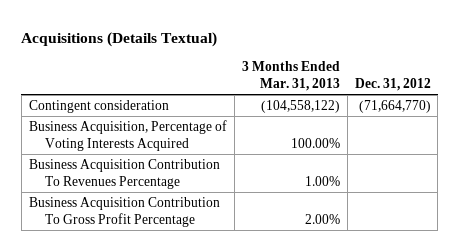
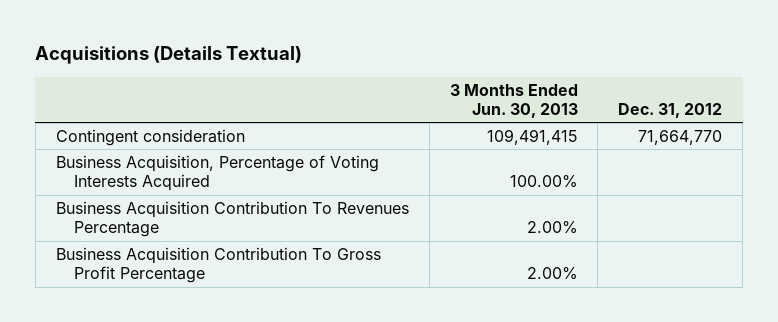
[241,61,340,92] 3 Months Ended Mar. 31, 2013 -> none
none -> [449,83,578,119] 3 Months Ended Jun. 30, 2013
[358,100,431,114] (71,664,770) -> [638,129,723,145] 71,664,770

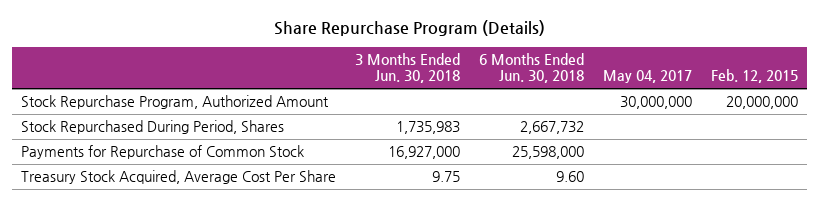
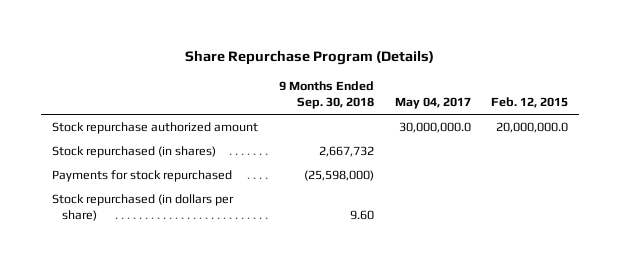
[355,53,461,84] 3 Months Ended Jun. 30, 2018 -> none
[479,53,585,84] 6 Months Ended Jun. 30, 2018 -> none
none -> [278,80,374,109] 9 Months Ended Sep. 30, 2018
[21,95,330,110] Stock Repurchase Program, Authorized Amount -> [51,122,258,135] Stock repurchase authorized amount
[619,96,692,110] 30,000,000 -> [398,122,471,134] 30,000,000.0
[725,96,798,110] 20,000,000 -> [496,122,569,134] 20,000,000.0
[21,120,285,135] Stock Repurchased During Period, Shares -> [51,146,216,159] Stock repurchased (in shares)
[21,145,305,160] Payments for Repurchase of Common Stock -> [51,170,232,183] Payments for stock repurchased
[21,170,337,185] Treasury Stock Acquired, Average Cost Per Share -> [51,194,234,222] Stock repurchased (in dollars per share)

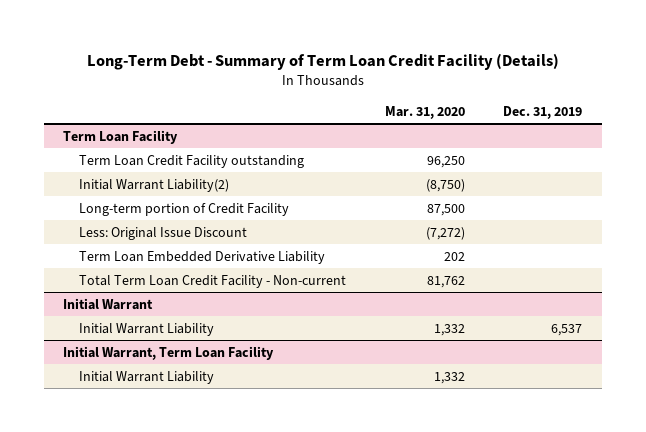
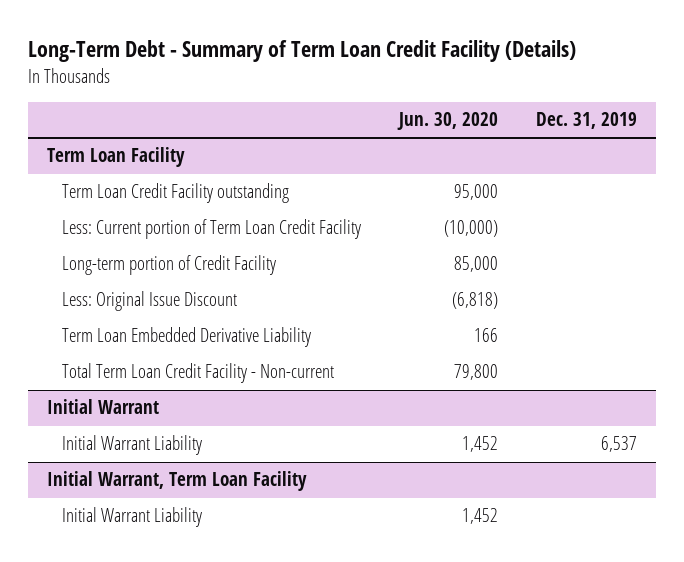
[384,105,465,119] Mar. 31, 2020 -> none
none -> [396,111,498,130] Jun. 30, 2020
[79,178,230,192] Initial Warrant Liability(2) -> [61,219,361,240] Less: Current portion of Term Loan Credit Facility

